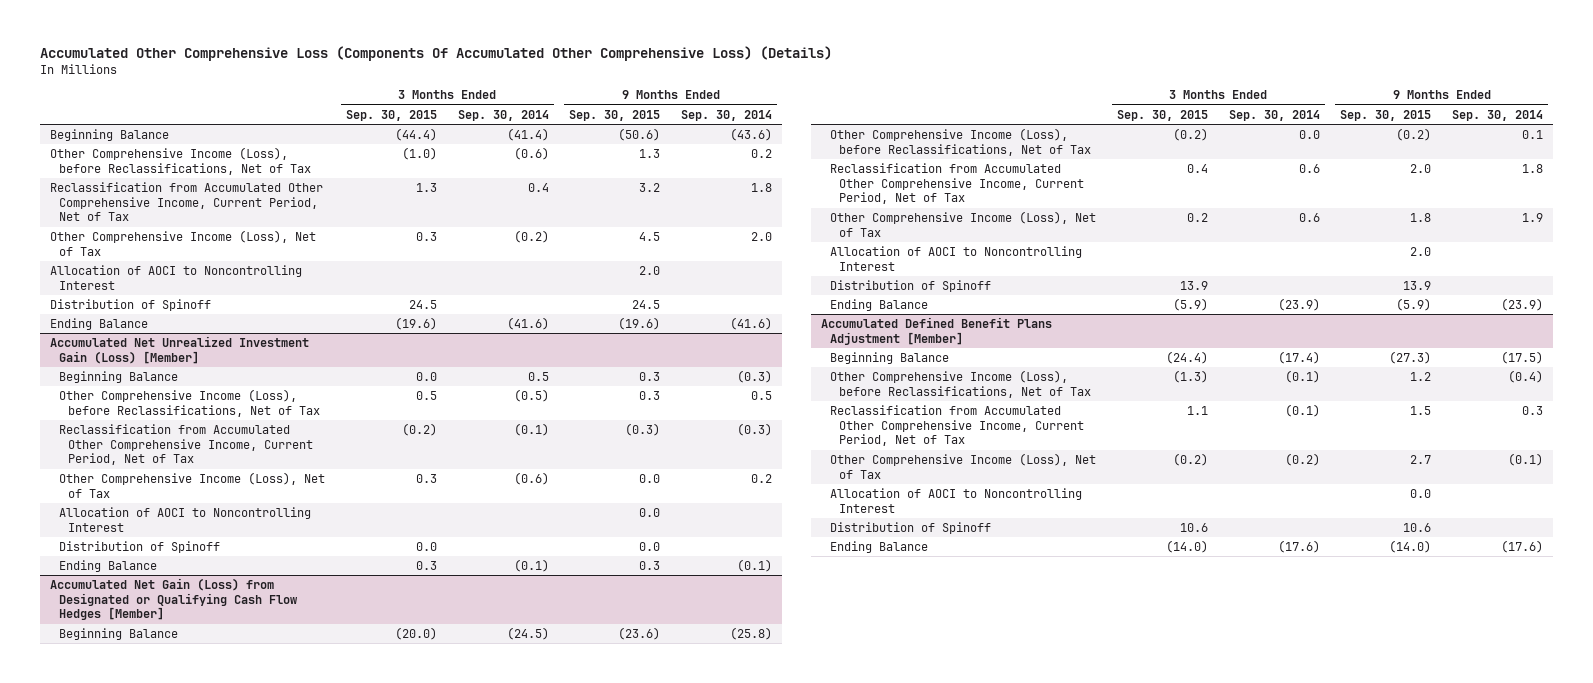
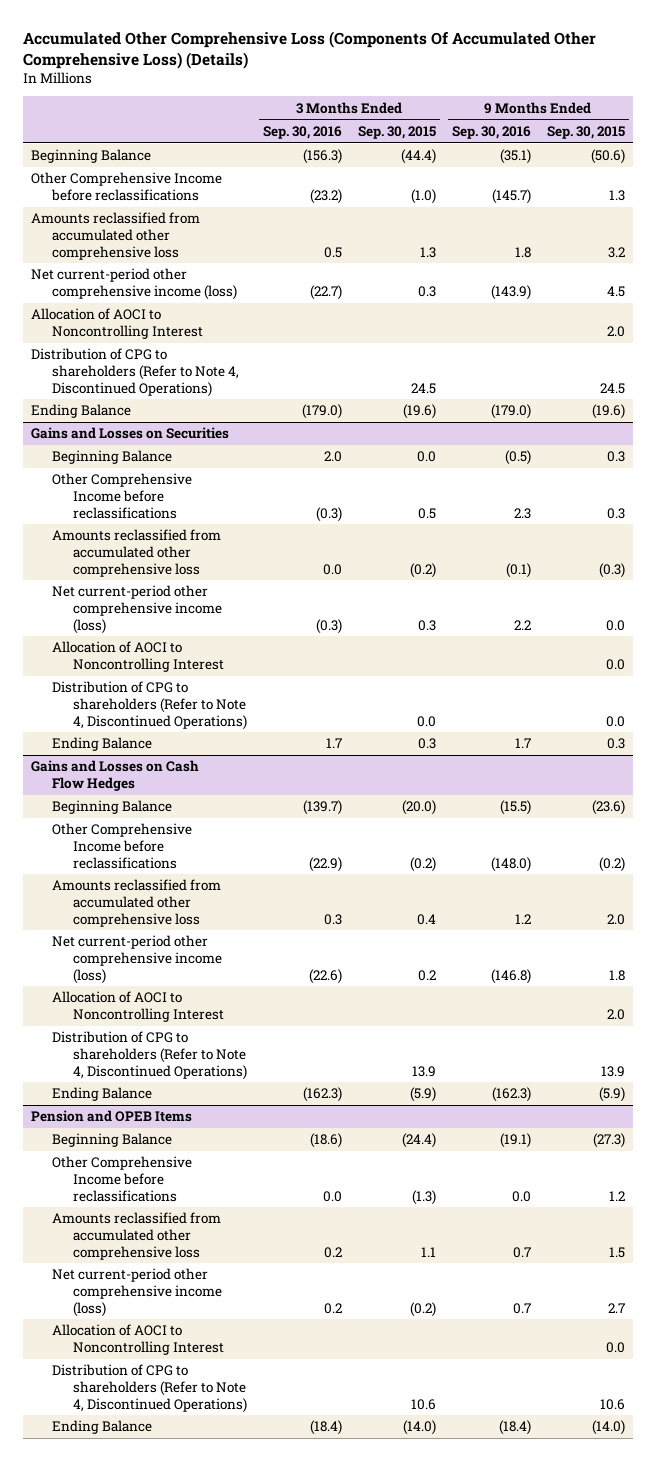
[457,109,549,121] Sep. 30, 2014 -> none
[680,109,772,121] Sep. 30, 2014 -> none
none -> [262,125,342,139] Sep. 30, 2016
none -> [451,125,531,139] Sep. 30, 2016
[50,146,312,175] Other Comprehensive Income (Loss), before Reclassifications, Net of Tax -> [31,172,223,202] Other Comprehensive Income before reclassifications
[50,181,324,222] Reclassification from Accumulated Other Comprehensive Income, Current Period, Net of Tax -> [31,212,201,260] Amounts reclassified from accumulated other comprehensive loss
[50,229,317,256] Other Comprehensive Income (Loss), Net of Tax -> [31,268,238,301] Net current-period other comprehensive income (loss)
[50,298,212,311] Distribution of Spinoff -> [31,348,240,397] Distribution of CPG to shareholders (Refer to Note 4, Discontinued Operations)
[50,335,310,364] Accumulated Net Unrealized Investment Gain (Loss) [Member] -> [31,427,230,440] Gains and Losses on Securities
[59,388,320,417] Other Comprehensive Income (Loss), before Reclassifications, Net of Tax -> [52,473,193,519] Other Comprehensive Income before reclassifications
[59,423,313,466] Reclassification from Accumulated Other Comprehensive Income, Current Period, Net of Tax -> [52,529,222,577] Amounts reclassified from accumulated other comprehensive loss
[59,471,326,498] Other Comprehensive Income (Loss), Net of Tax -> [52,585,222,634] Net current-period other comprehensive income (loss)
[59,540,221,553] Distribution of Spinoff -> none
none -> [52,681,247,730] Distribution of CPG to shareholders (Refer to Note 4, Discontinued Operations)
[50,577,299,621] Accumulated Net Gain (Loss) from Designated or Qualifying Cash Flow Hedges [Member] -> [31,760,200,792] Gains and Losses on Cash Flow Hedges
[830,127,1091,156] Other Comprehensive Income (Loss), before Reclassifications, Net of Tax -> [52,823,193,869] Other Comprehensive Income before reclassifications
[830,162,1084,205] Reclassification from Accumulated Other Comprehensive Income, Current Period, Net of Tax -> [52,879,222,927] Amounts reclassified from accumulated other comprehensive loss
[830,210,1097,237] Other Comprehensive Income (Loss), Net of Tax -> [52,935,222,984] Net current-period other comprehensive income (loss)
[830,279,992,292] Distribution of Spinoff -> [52,1031,247,1080] Distribution of CPG to shareholders (Refer to Note 4, Discontinued Operations)
[821,316,1053,345] Accumulated Defined Benefit Plans Adjustment [Member] -> [31,1110,193,1123] Pension and OPEB Items
[830,369,1091,398] Other Comprehensive Income (Loss), before Reclassifications, Net of Tax -> [52,1156,193,1202] Other Comprehensive Income before reclassifications
[830,404,1084,447] Reclassification from Accumulated Other Comprehensive Income, Current Period, Net of Tax -> [52,1212,222,1260] Amounts reclassified from accumulated other comprehensive loss
[830,452,1097,479] Other Comprehensive Income (Loss), Net of Tax -> [52,1268,222,1317] Net current-period other comprehensive income (loss)
[830,521,992,534] Distribution of Spinoff -> [52,1364,247,1413] Distribution of CPG to shareholders (Refer to Note 4, Discontinued Operations)

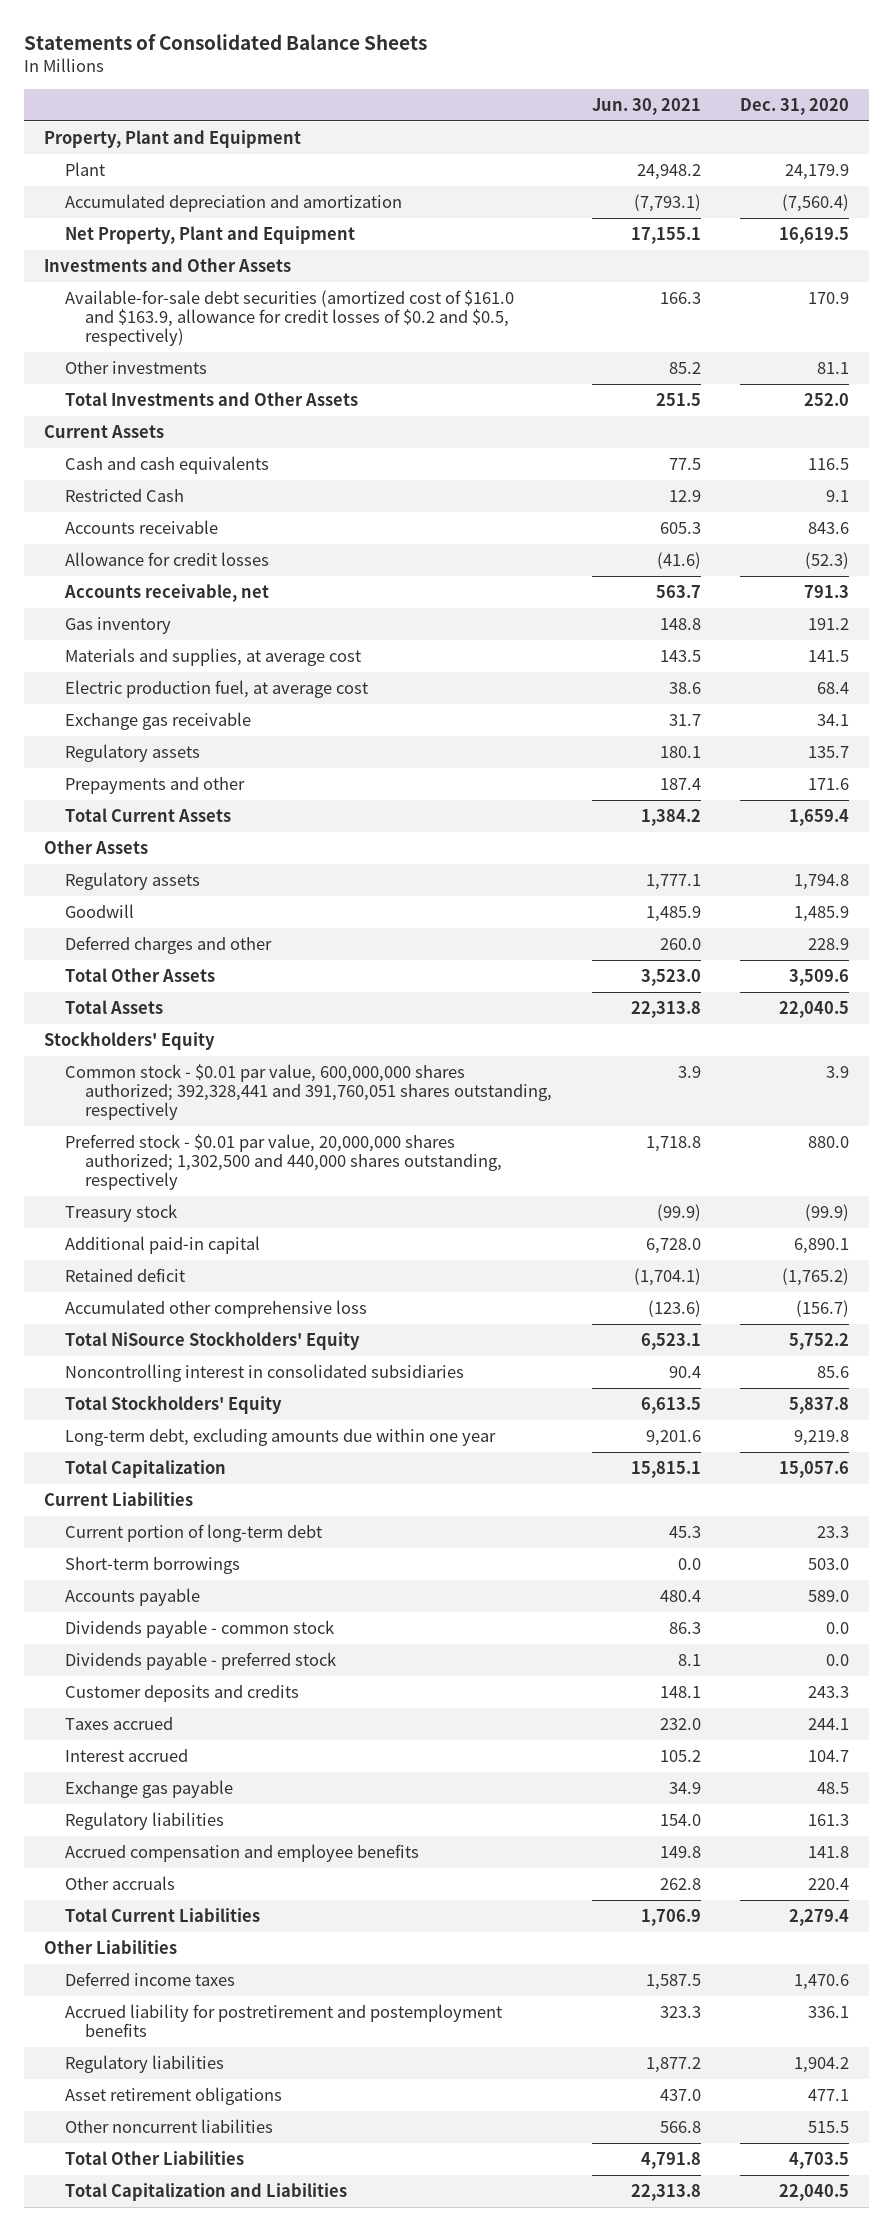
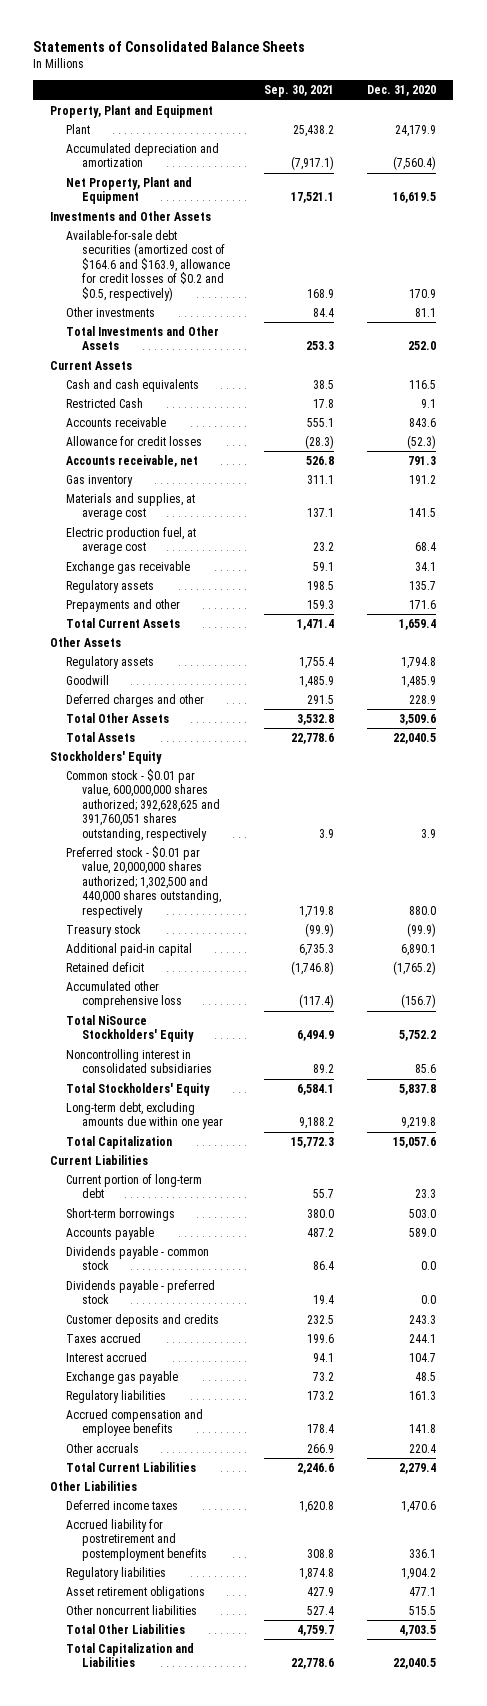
[591,97,701,115] Jun. 30, 2021 -> none
none -> [263,85,334,98] Sep. 30, 2021
[64,290,514,347] Available-for-sale debt securities (amortized cost of $161.0 and $163.9, allowance for credit losses of $0.2 and $0.5, respectively) -> [65,230,230,301] Available-for-sale debt securities (amortized cost of $164.6 and $163.9, allowance for credit losses of $0.2 and $0.5, respectively)
[64,1064,553,1121] Common stock - $0.01 par value, 600,000,000 shares authorized; 392,328,441 and 391,760,051 shares outstanding, respectively -> [65,769,220,841] Common stock - $0.01 par value, 600,000,000 shares authorized; 392,628,625 and 391,760,051 shares outstanding, respectively

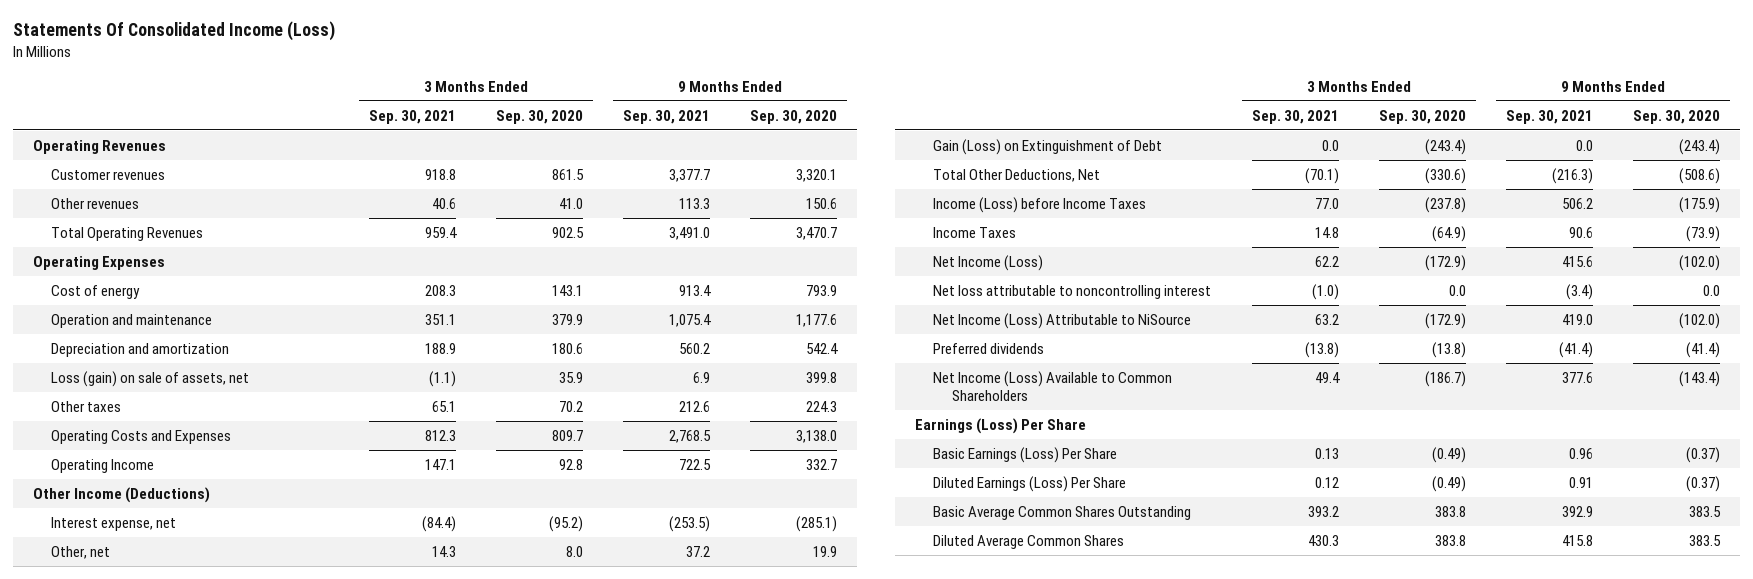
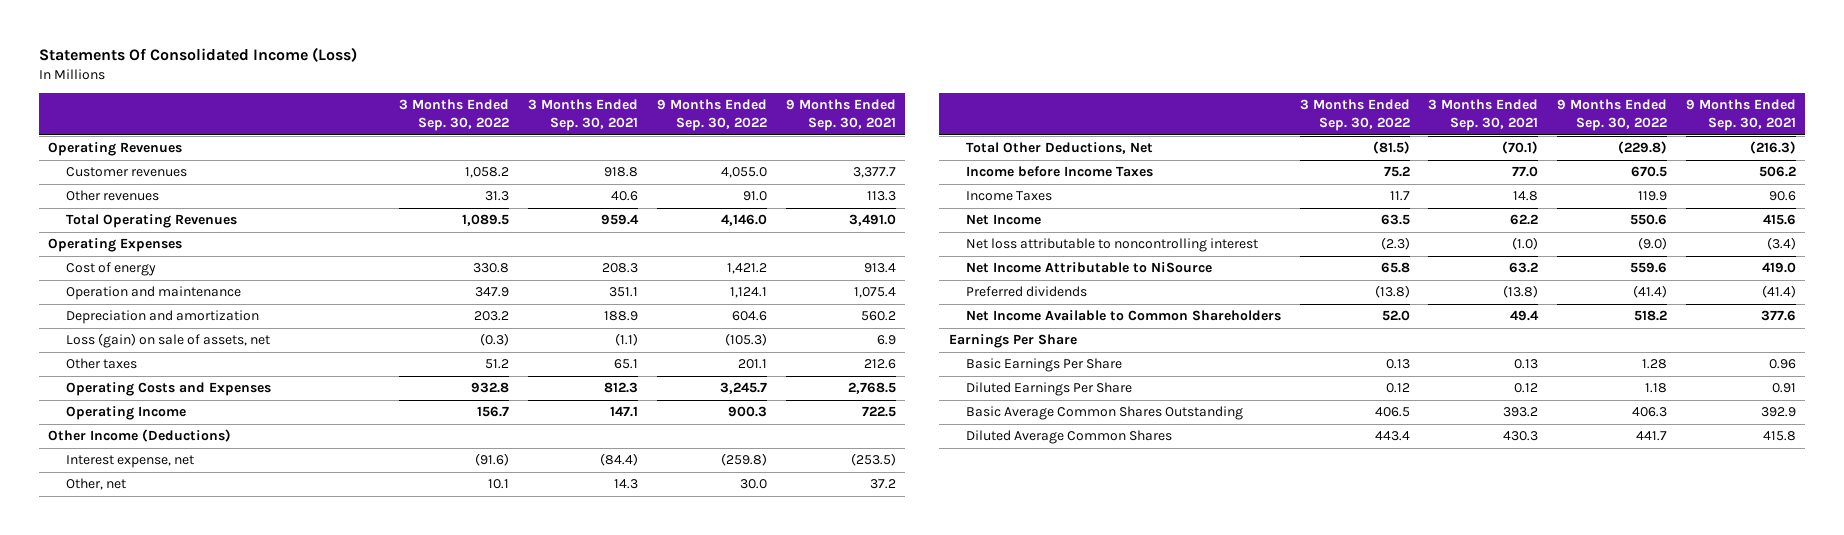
[496,109,584,124] Sep. 30, 2020 -> none
[750,109,838,124] Sep. 30, 2020 -> none
none -> [399,99,510,131] 3 Months Ended Sep. 30, 2022
none -> [656,99,767,131] 9 Months Ended Sep. 30, 2022
[933,138,1163,155] Gain (Loss) on Extinguishment of Debt -> none
[933,196,1147,213] Income (Loss) before Income Taxes -> [965,166,1153,178] Income before Income Taxes
[933,254,1044,271] Net Income (Loss) -> [965,214,1041,226] Net Income
[933,312,1192,329] Net Income (Loss) Attributable to NiSource -> [965,262,1212,274] Net Income Attributable to NiSource
[933,370,1173,401] Net Income (Loss) Available to Common Shareholders -> [965,310,1281,322] Net Income Available to Common Shareholders
[915,417,1087,434] Earnings (Loss) Per Share -> [948,334,1077,349] Earnings Per Share
[933,446,1118,463] Basic Earnings (Loss) Per Share -> [965,358,1122,373] Basic Earnings Per Share
[933,475,1127,492] Diluted Earnings (Loss) Per Share -> [965,382,1132,397] Diluted Earnings Per Share

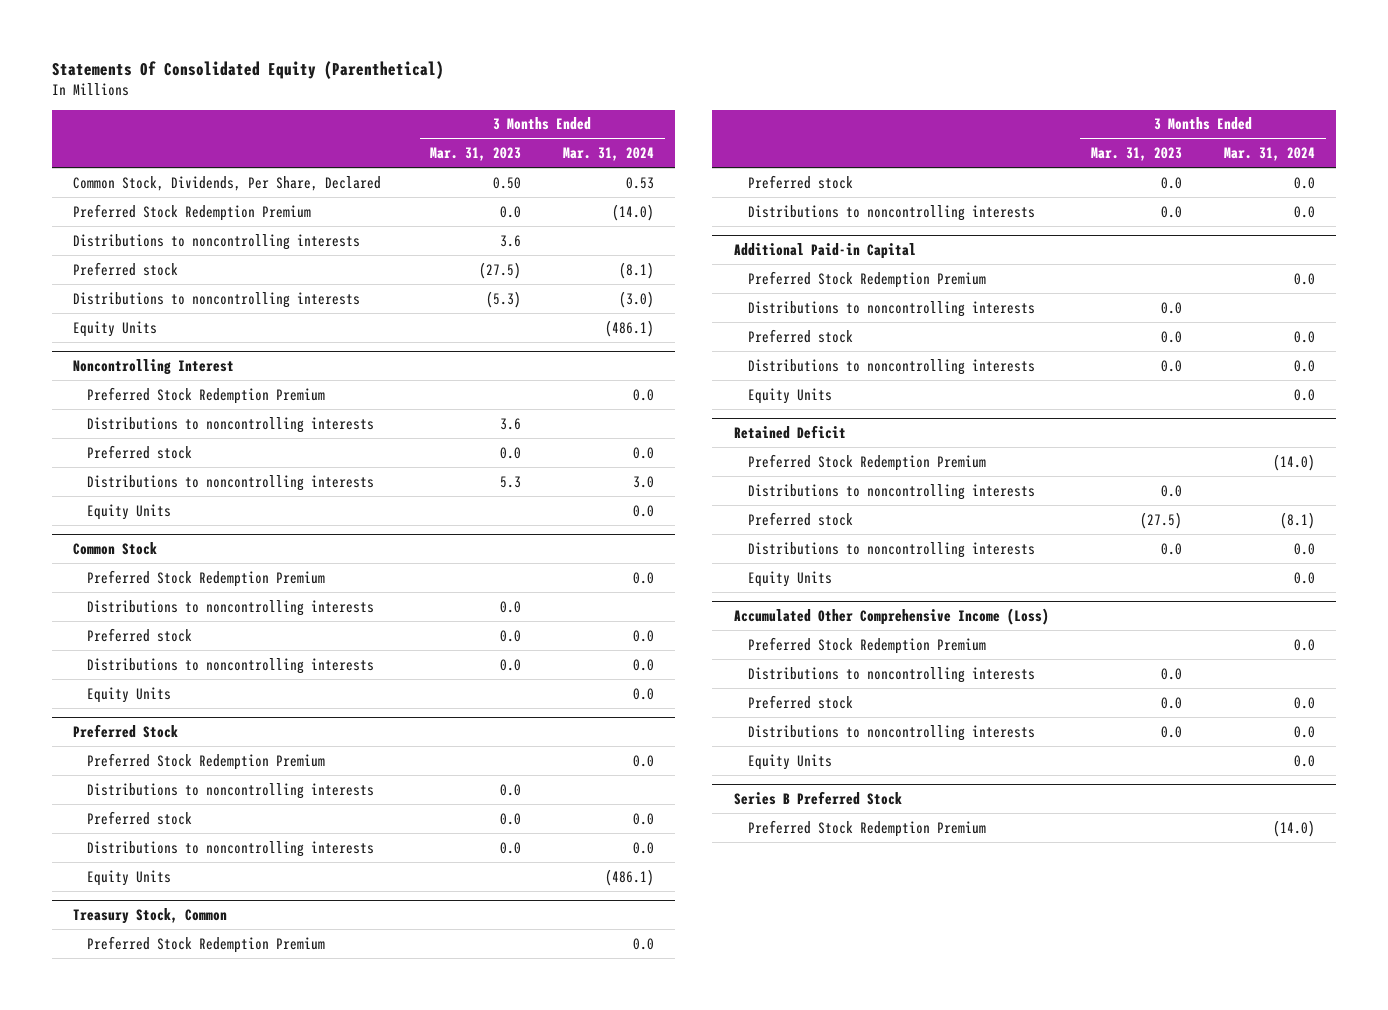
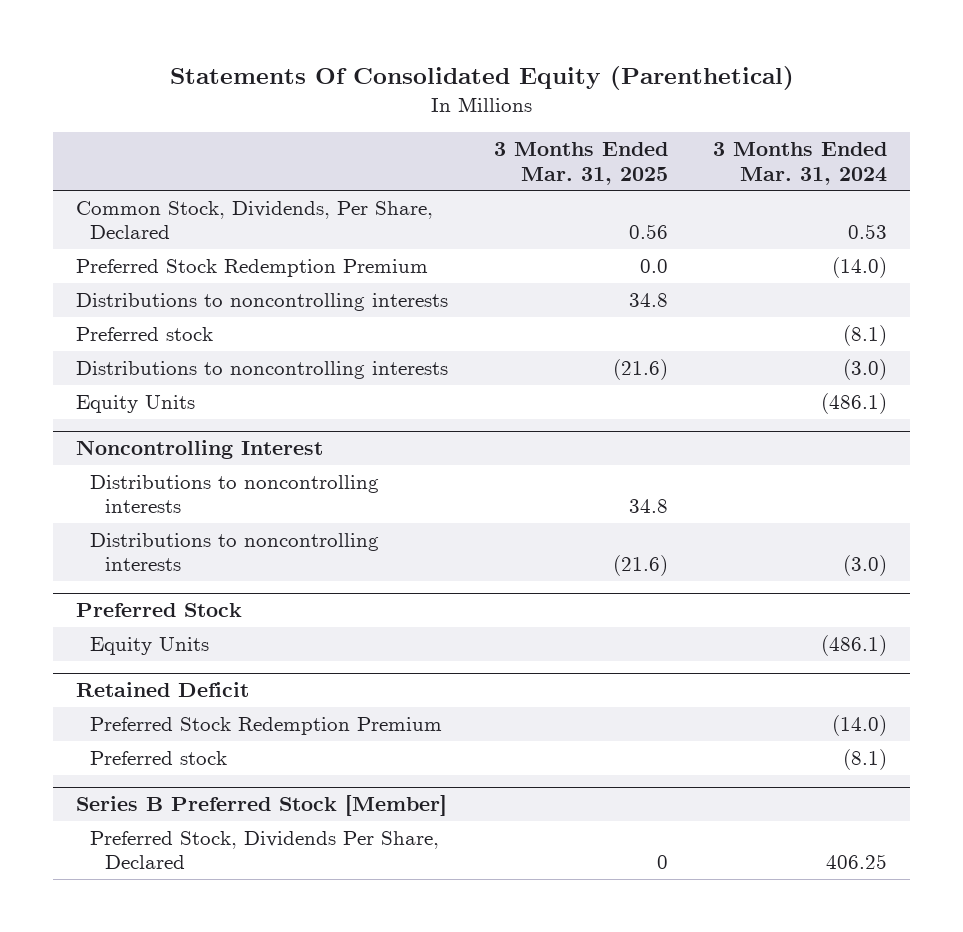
[430,147,522,162] Mar. 31, 2023 -> none
none -> [493,142,668,185] 3 Months Ended Mar. 31, 2025
[87,386,326,404] Preferred Stock Redemption Premium -> none
[87,444,193,459] Preferred stock -> none
[87,503,172,520] Equity Units -> none
[72,541,157,555] Common Stock -> none
[87,569,326,587] Preferred Stock Redemption Premium -> none
[87,599,375,616] Distributions to noncontrolling interests -> none
[87,627,193,642] Preferred stock -> none
[87,657,375,674] Distributions to noncontrolling interests -> none
[87,686,172,703] Equity Units -> none
[633,475,655,488] 3.0 -> [843,555,888,577] (3.0)
[87,752,326,770] Preferred Stock Redemption Premium -> none
[87,782,375,799] Distributions to noncontrolling interests -> none
[87,810,193,825] Preferred stock -> none
[87,840,375,857] Distributions to noncontrolling interests -> none
[72,907,227,924] Treasury Stock, Common -> none
[87,935,326,953] Preferred Stock Redemption Premium -> none
[747,174,853,189] Preferred stock -> none
[747,204,1035,221] Distributions to noncontrolling interests -> none
[733,242,916,259] Additional Paid-in Capital -> none
[747,270,986,288] Preferred Stock Redemption Premium -> none
[747,300,1035,317] Distributions to noncontrolling interests -> none
[747,328,853,343] Preferred stock -> none
[747,358,1035,375] Distributions to noncontrolling interests -> none
[747,387,832,404] Equity Units -> none
[747,483,1035,500] Distributions to noncontrolling interests -> none
[747,541,1035,558] Distributions to noncontrolling interests -> none
[747,570,832,587] Equity Units -> none
[733,607,1049,625] Accumulated Other Comprehensive Income (Loss) -> none
[747,636,986,654] Preferred Stock Redemption Premium -> none
[747,666,1035,683] Distributions to noncontrolling interests -> none
[747,694,853,709] Preferred stock -> none
[747,724,1035,741] Distributions to noncontrolling interests -> none
[747,753,832,770] Equity Units -> none
[747,819,986,837] Preferred Stock Redemption Premium -> none
[733,790,902,805] Series B Preferred Stock -> [75,795,447,817] Series B Preferred Stock [Member]
none -> [90,830,440,870] Preferred Stock, Dividends Per Share, Declared

